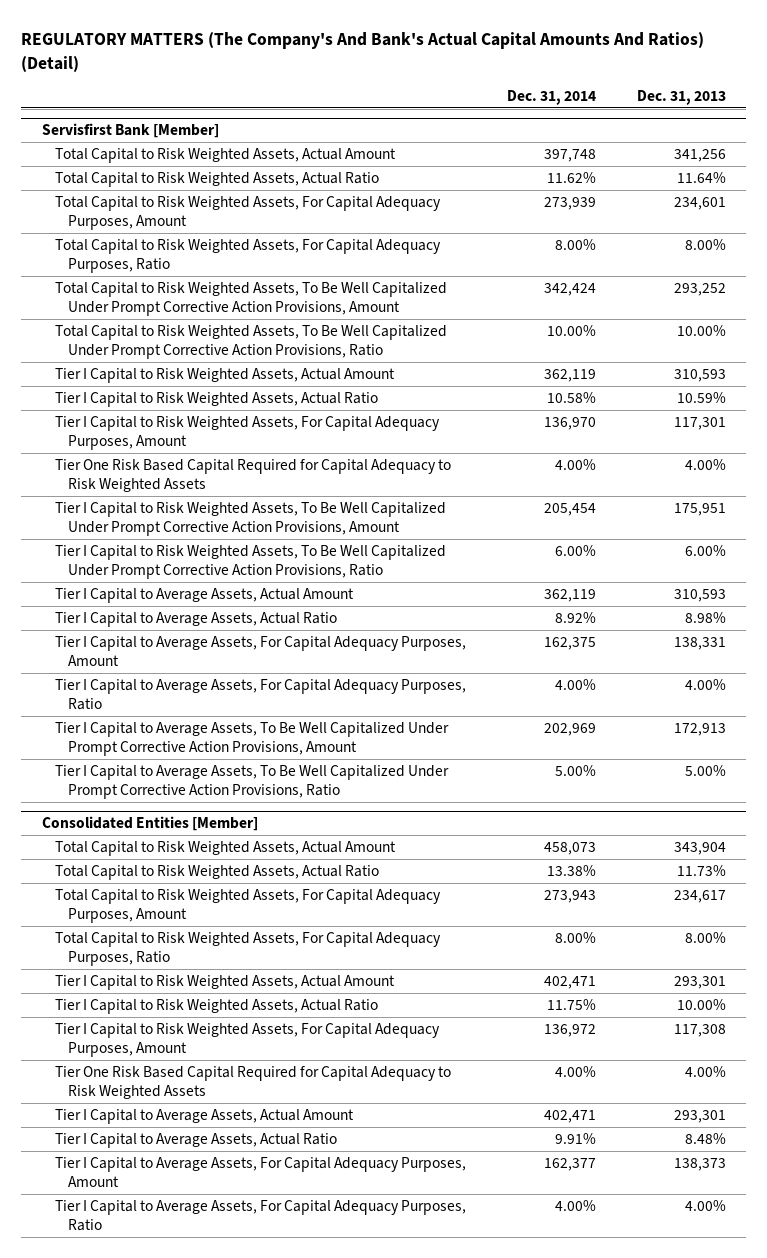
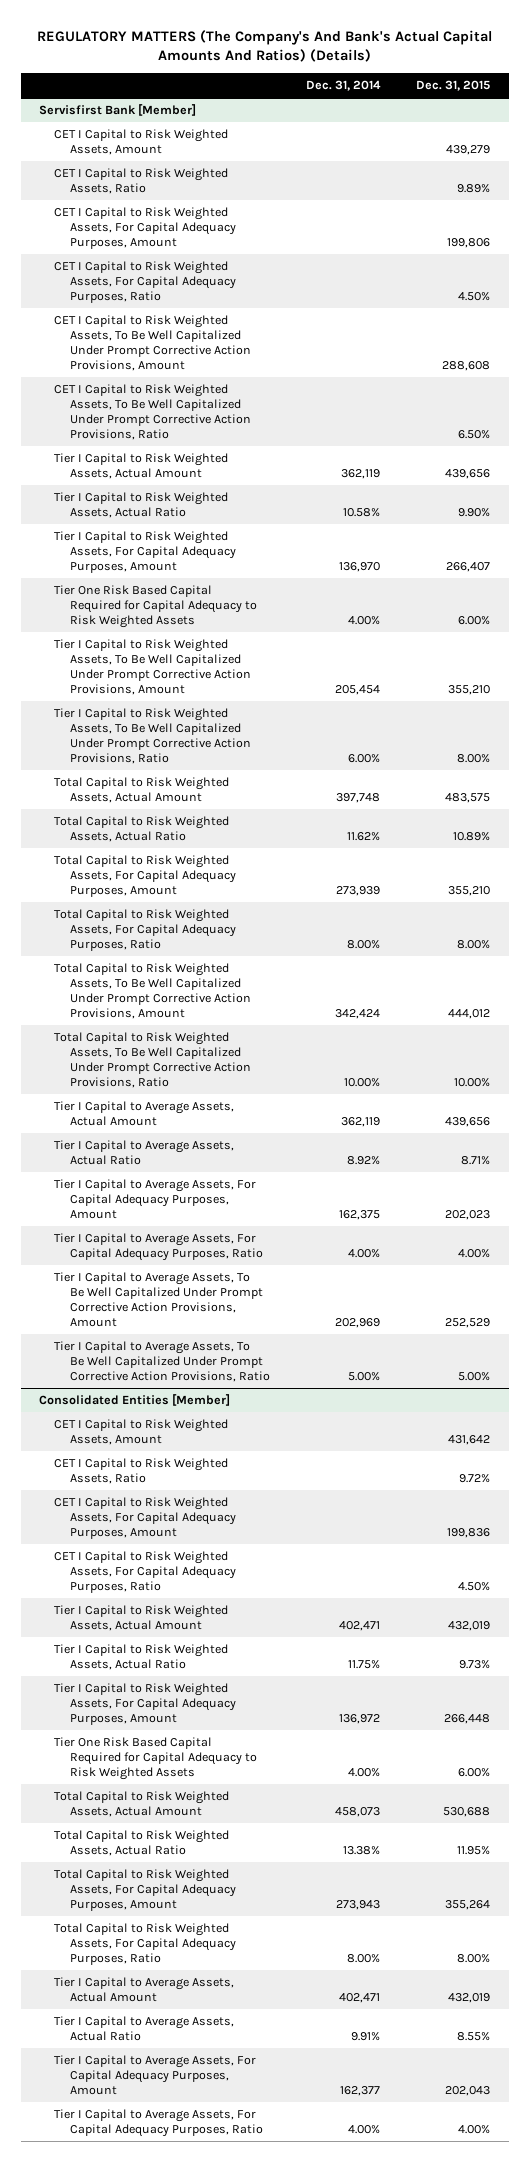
[21,31,705,72] REGULATORY MATTERS (The Company's And Bank's Actual Capital Amounts And Ratios) (Detail) -> [36,29,492,63] REGULATORY MATTERS (The Company's And Bank's Actual Capital Amounts And Ratios) (Details)
[636,90,726,106] Dec. 31, 2013 -> none
none -> [416,80,491,92] Dec. 31, 2015
none -> [54,129,229,155] CET I Capital to Risk Weighted Assets, Amount
none -> [54,168,229,194] CET I Capital to Risk Weighted Assets, Ratio
none -> [54,207,236,249] CET I Capital to Risk Weighted Assets, For Capital Adequacy Purposes, Amount
none -> [54,261,236,303] CET I Capital to Risk Weighted Assets, For Capital Adequacy Purposes, Ratio
none -> [54,315,251,371] CET I Capital to Risk Weighted Assets, To Be Well Capitalized Under Prompt Corrective Action Provisions, Amount
none -> [54,384,251,440] CET I Capital to Risk Weighted Assets, To Be Well Capitalized Under Prompt Corrective Action Provisions, Ratio
[54,147,396,163] Total Capital to Risk Weighted Assets, Actual Amount -> [54,777,230,803] Total Capital to Risk Weighted Assets, Actual Amount
[54,171,379,187] Total Capital to Risk Weighted Assets, Actual Ratio -> [54,816,230,842] Total Capital to Risk Weighted Assets, Actual Ratio
[54,195,441,230] Total Capital to Risk Weighted Assets, For Capital Adequacy Purposes, Amount -> [54,855,236,897] Total Capital to Risk Weighted Assets, For Capital Adequacy Purposes, Amount
[54,238,441,273] Total Capital to Risk Weighted Assets, For Capital Adequacy Purposes, Ratio -> [54,909,236,951] Total Capital to Risk Weighted Assets, For Capital Adequacy Purposes, Ratio
[54,281,447,316] Total Capital to Risk Weighted Assets, To Be Well Capitalized Under Prompt Corrective Action Provisions, Amount -> [54,963,251,1019] Total Capital to Risk Weighted Assets, To Be Well Capitalized Under Prompt Corrective Action Provisions, Amount
[54,324,447,359] Total Capital to Risk Weighted Assets, To Be Well Capitalized Under Prompt Corrective Action Provisions, Ratio -> [54,1032,251,1088] Total Capital to Risk Weighted Assets, To Be Well Capitalized Under Prompt Corrective Action Provisions, Ratio
none -> [54,1419,229,1445] CET I Capital to Risk Weighted Assets, Amount
none -> [54,1458,229,1484] CET I Capital to Risk Weighted Assets, Ratio
none -> [54,1497,236,1539] CET I Capital to Risk Weighted Assets, For Capital Adequacy Purposes, Amount
none -> [54,1551,236,1593] CET I Capital to Risk Weighted Assets, For Capital Adequacy Purposes, Ratio
[54,840,396,856] Total Capital to Risk Weighted Assets, Actual Amount -> [54,1791,230,1817] Total Capital to Risk Weighted Assets, Actual Amount
[54,864,379,880] Total Capital to Risk Weighted Assets, Actual Ratio -> [54,1830,230,1856] Total Capital to Risk Weighted Assets, Actual Ratio
[54,888,441,923] Total Capital to Risk Weighted Assets, For Capital Adequacy Purposes, Amount -> [54,1869,236,1911] Total Capital to Risk Weighted Assets, For Capital Adequacy Purposes, Amount
[54,931,441,966] Total Capital to Risk Weighted Assets, For Capital Adequacy Purposes, Ratio -> [54,1923,236,1965] Total Capital to Risk Weighted Assets, For Capital Adequacy Purposes, Ratio

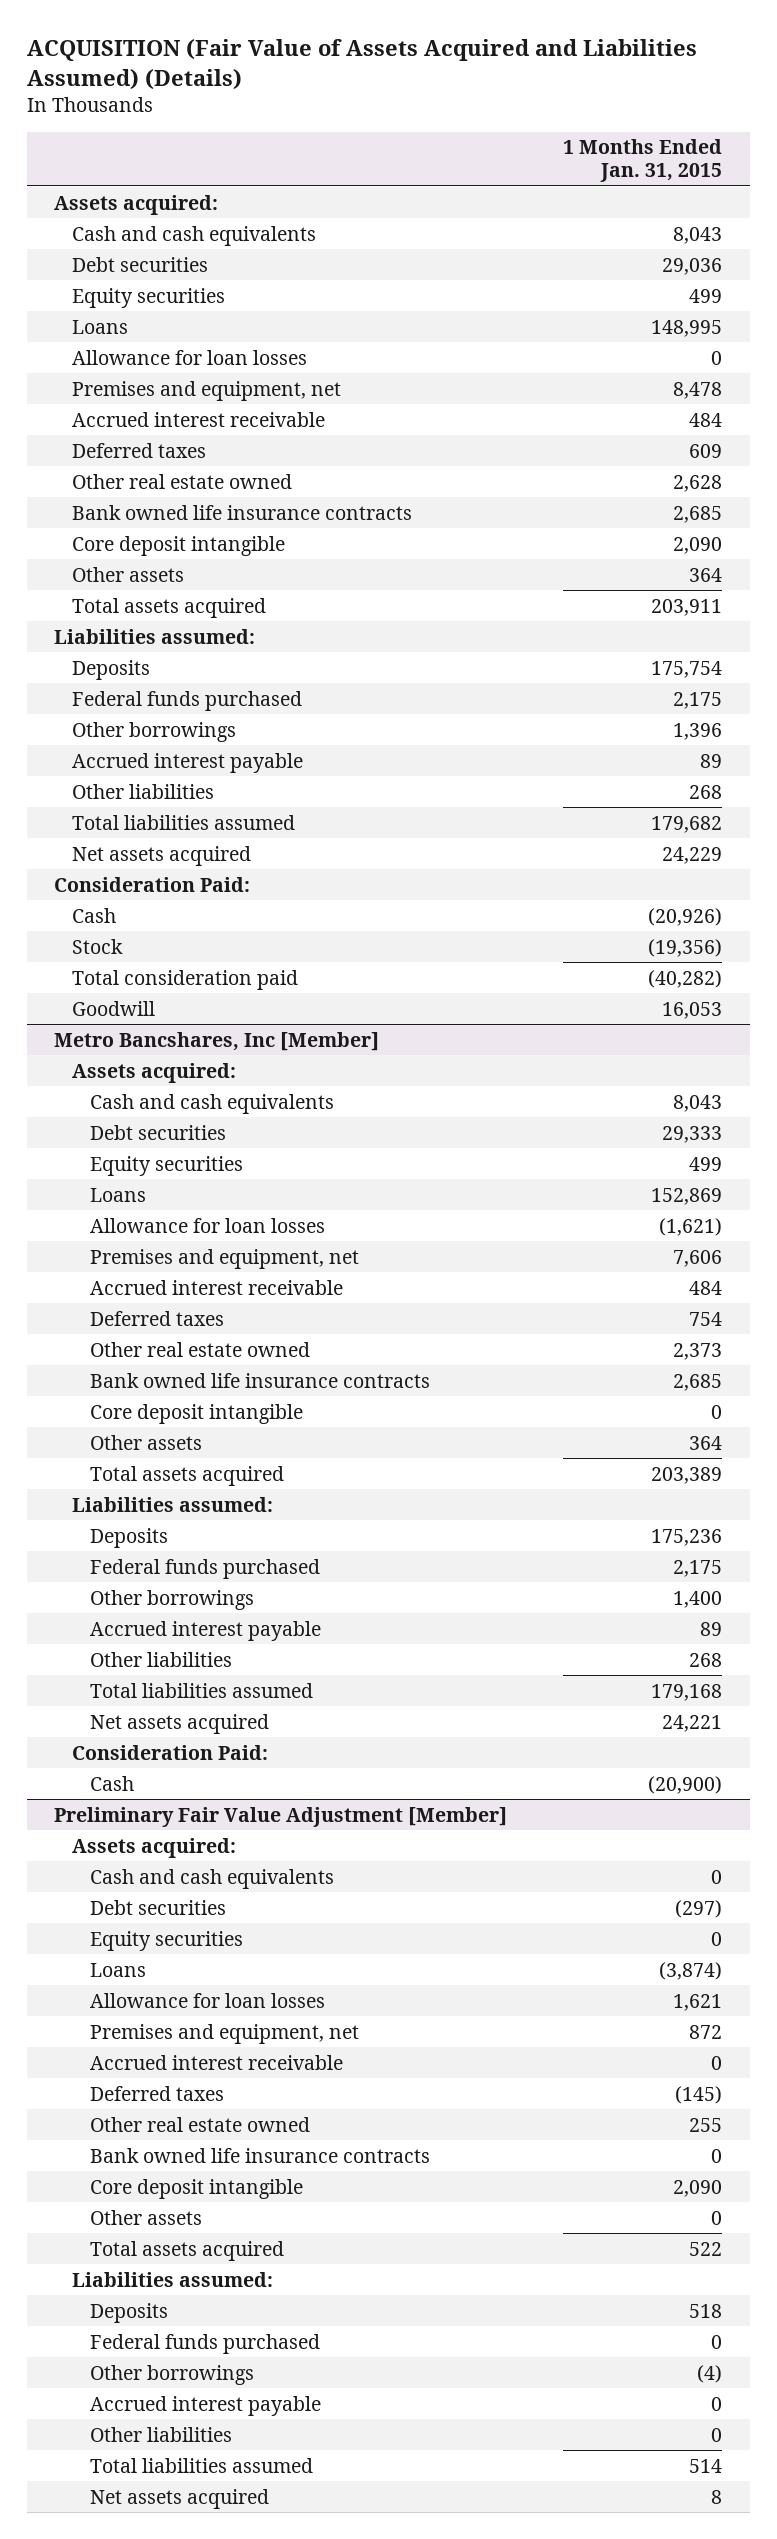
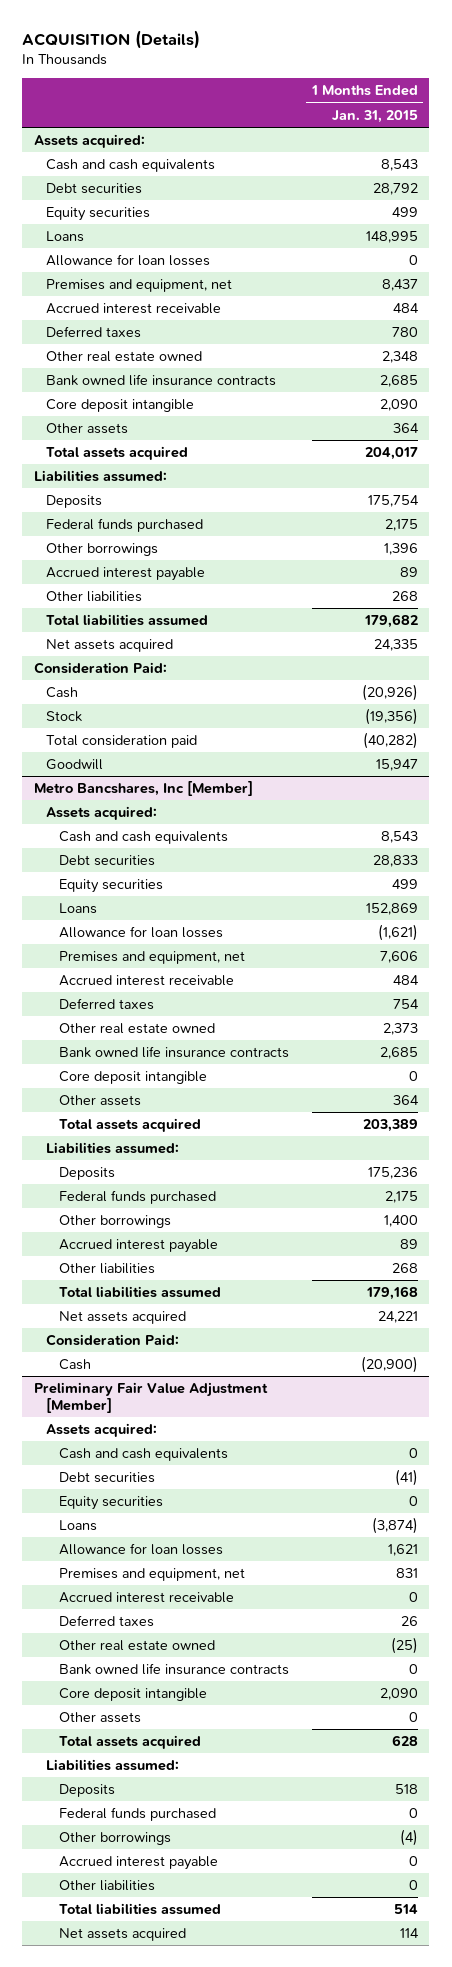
[26,39,697,91] ACQUISITION (Fair Value of Assets Acquired and Liabilities Assumed) (Details) -> [22,29,201,49] ACQUISITION (Details)
[673,226,723,244] 8,043 -> [380,159,418,172] 8,543
[662,257,723,275] 29,036 -> [372,183,418,196] 28,792
[673,381,723,399] 8,478 -> [381,279,418,292] 8,437
[689,443,723,458] 609 -> [391,327,418,338] 780
[673,474,723,492] 2,628 -> [381,351,418,364] 2,348
[651,598,723,616] 203,911 -> [364,447,418,461] 204,017
[662,846,723,864] 24,229 -> [373,639,418,652] 24,335
[662,1001,723,1019] 16,053 -> [375,759,418,772] 15,947
[673,1094,723,1112] 8,043 -> [380,831,418,844] 8,543
[662,1125,723,1143] 29,333 -> [372,855,418,868] 28,833
[675,1899,723,1918] (297) -> [394,1469,418,1487] (41)
[689,2024,723,2039] 872 -> [395,1568,418,1579] 831
[675,2085,723,2104] (145) -> [400,1616,418,1627] 26
[689,2117,723,2132] 255 -> [390,1637,418,1655] (25)
[689,2241,723,2256] 522 -> [391,1735,418,1747] 628
[711,2489,723,2504] 8 -> [399,1928,419,1939] 114

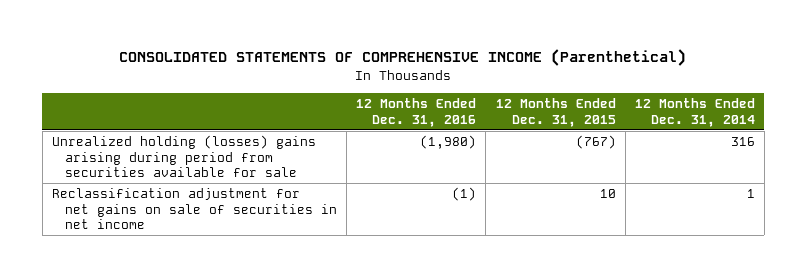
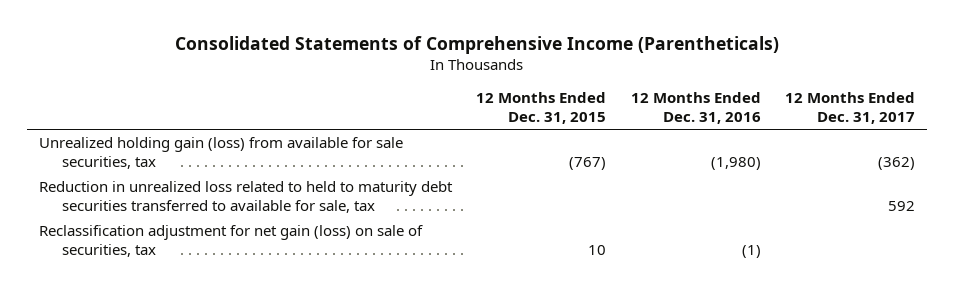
[119,49,687,67] CONSOLIDATED STATEMENTS OF COMPREHENSIVE INCOME (Parenthetical) -> [174,36,779,55] Consolidated Statements of Comprehensive Income (Parentheticals)
[634,98,755,127] 12 Months Ended Dec. 31, 2014 -> none
none -> [784,92,915,124] 12 Months Ended Dec. 31, 2017
[51,135,316,177] Unrealized holding (losses) gains arising during period from securities available for sale -> [38,136,403,169] Unrealized holding gain (loss) from available for sale securities, tax
none -> [38,180,453,213] Reduction in unrealized loss related to held to maturity debt securities transferred to available for sale, tax
[51,188,338,229] Reclassification adjustment for net gains on sale of securities in net income -> [38,224,423,257] Reclassification adjustment for net gain (loss) on sale of securities, tax

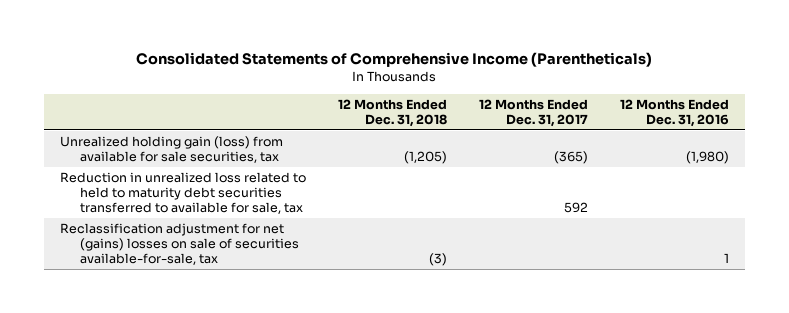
[476,92,607,124] 12 Months Ended Dec. 31, 2015 -> none
none -> [337,98,447,127] 12 Months Ended Dec. 31, 2018
[877,156,915,170] (362) -> [553,151,588,165] (365)
[38,224,423,257] Reclassification adjustment for net gain (loss) on sale of securities, tax -> [60,223,300,266] Reclassification adjustment for net (gains) losses on sale of securities available-for-sale, tax
[741,244,761,258] (1) -> [723,253,729,264] 1

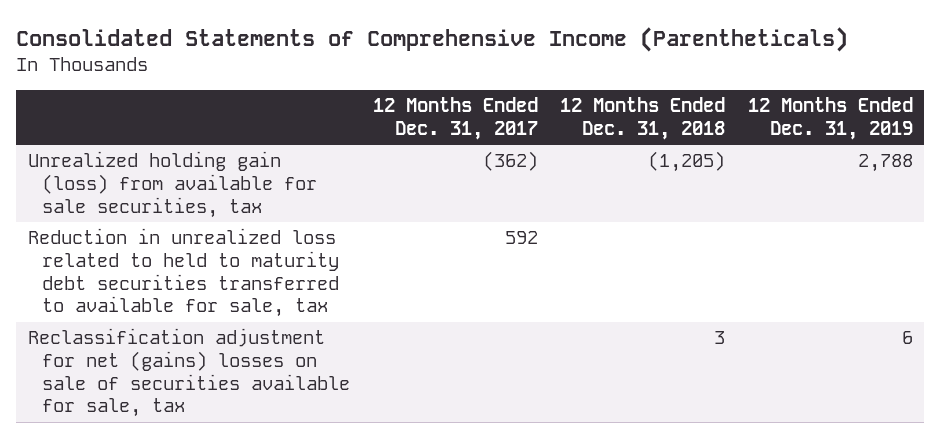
[619,98,729,127] 12 Months Ended Dec. 31, 2016 -> none
none -> [747,97,913,141] 12 Months Ended Dec. 31, 2019
[553,151,588,165] (365) -> [482,151,538,172] (362)
[60,223,300,266] Reclassification adjustment for net (gains) losses on sale of securities available-for-sale, tax -> [27,328,351,418] Reclassification adjustment for net (gains) losses on sale of securities available for sale, tax
[428,253,447,267] (3) -> [714,331,726,345] 3

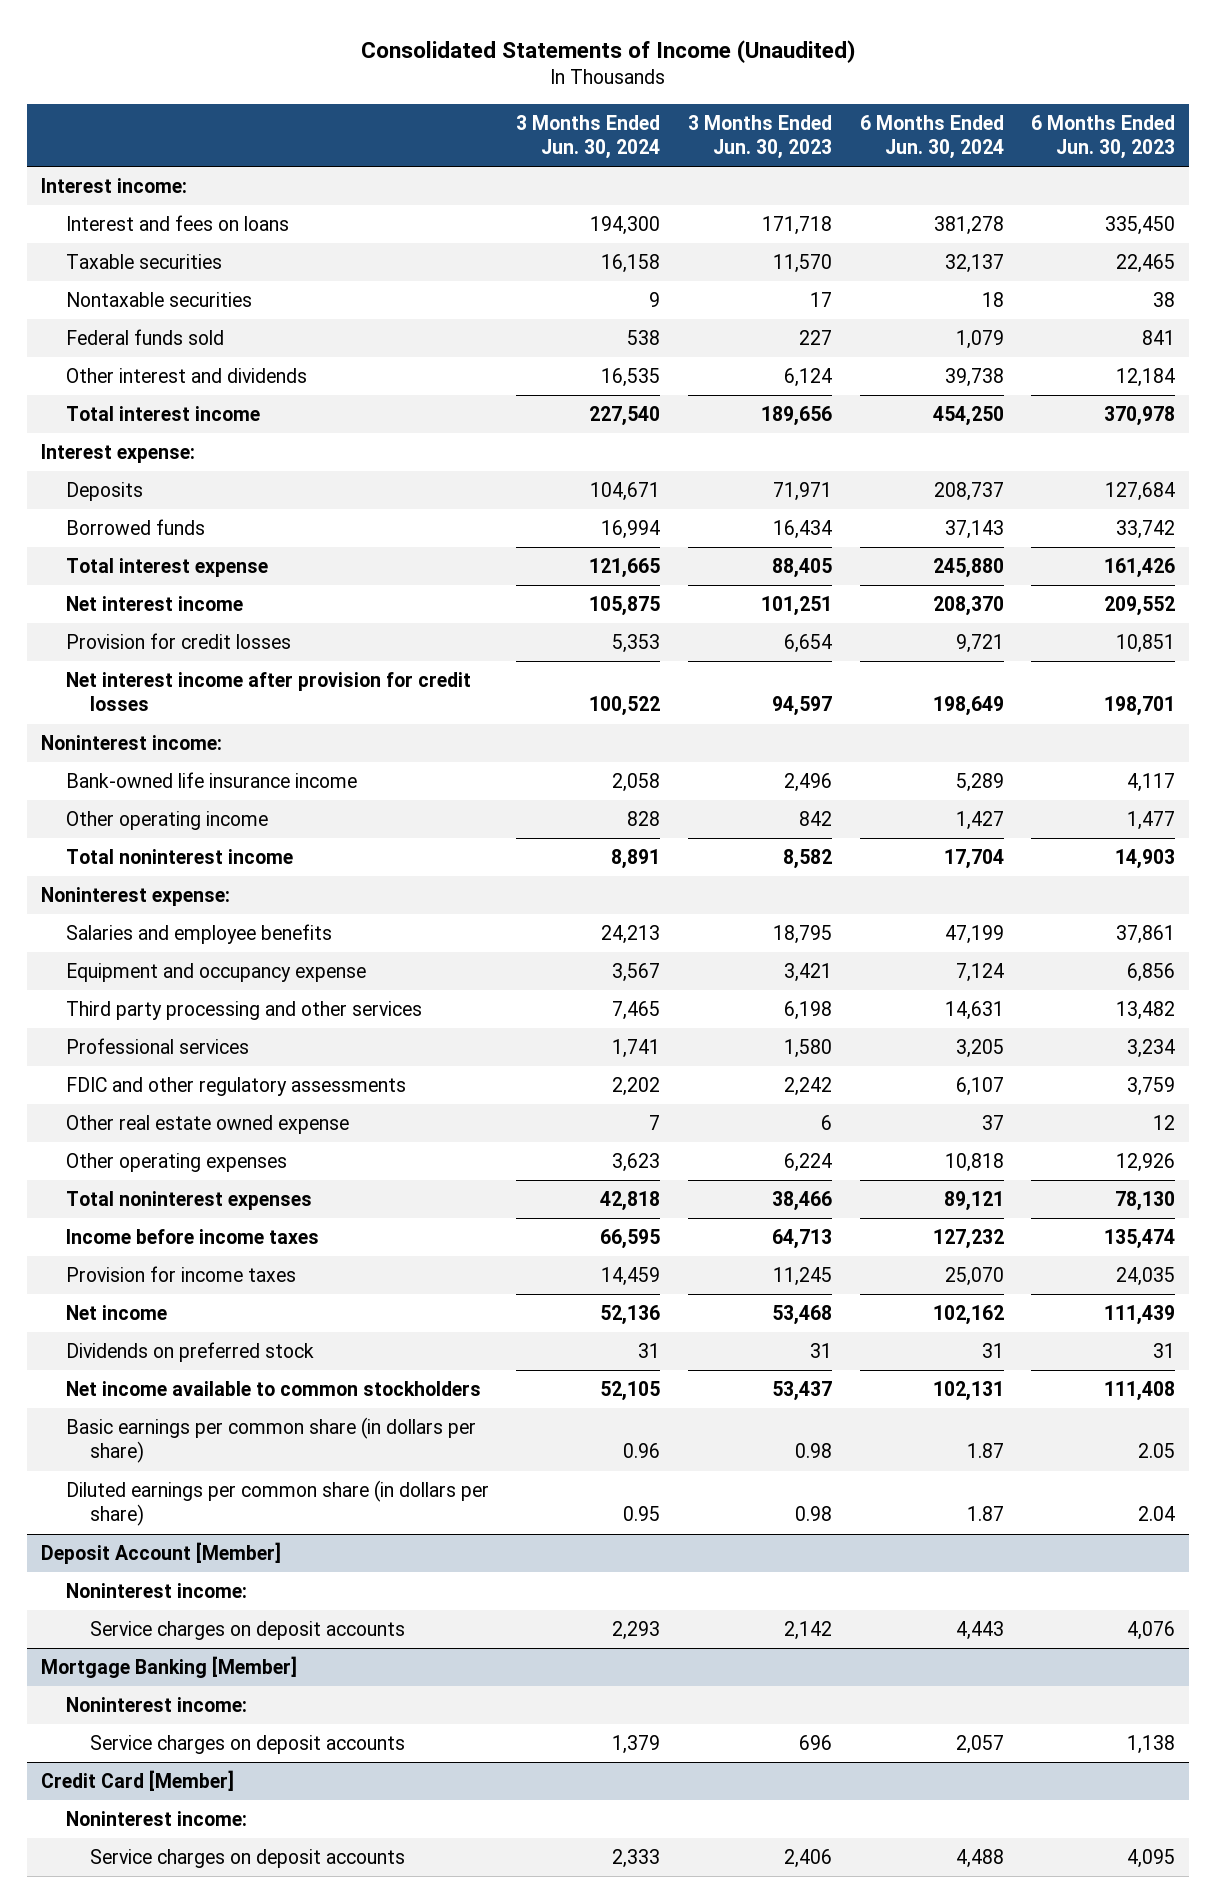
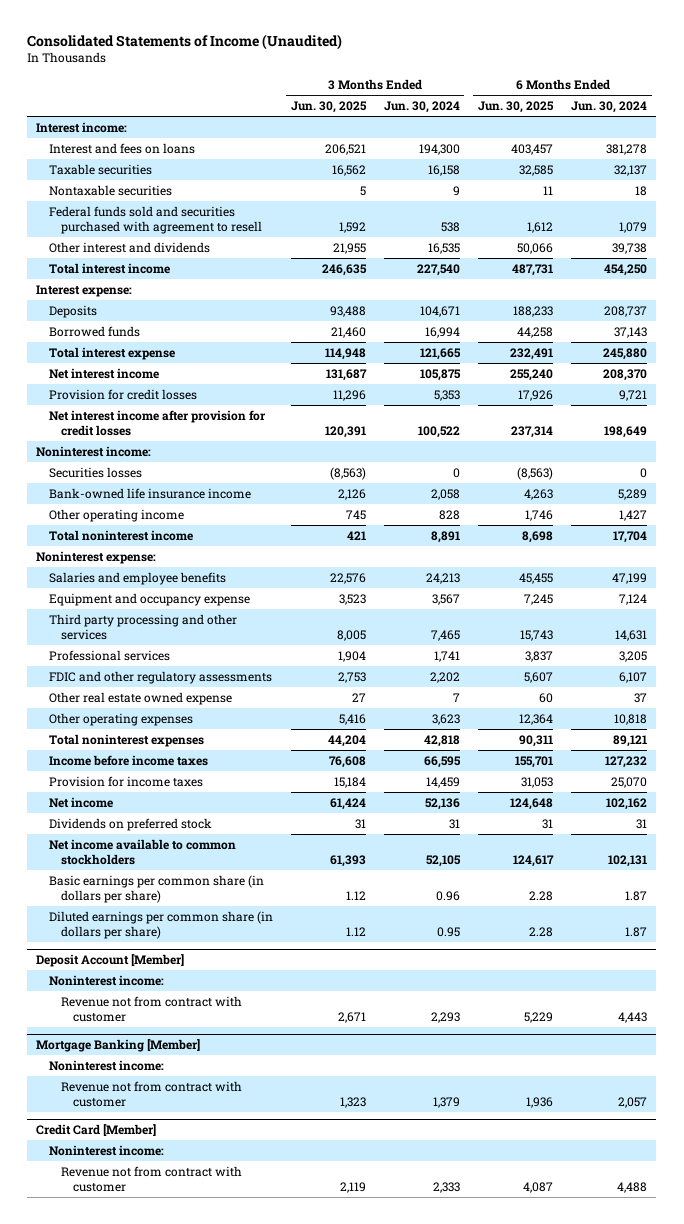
[687,114,832,160] 3 Months Ended Jun. 30, 2023 -> none
[1031,114,1176,160] 6 Months Ended Jun. 30, 2023 -> none
none -> [290,101,367,114] Jun. 30, 2025
none -> [477,101,554,114] Jun. 30, 2025
[65,328,224,345] Federal funds sold -> [48,205,262,234] Federal funds sold and securities purchased with agreement to resell
none -> [48,466,142,478] Securities losses
[90,1620,406,1640] Service charges on deposit accounts -> [60,995,242,1022] Revenue not from contract with customer
[90,1734,406,1754] Service charges on deposit accounts -> [60,1080,242,1107] Revenue not from contract with customer
[90,1848,406,1868] Service charges on deposit accounts -> [60,1165,242,1192] Revenue not from contract with customer

